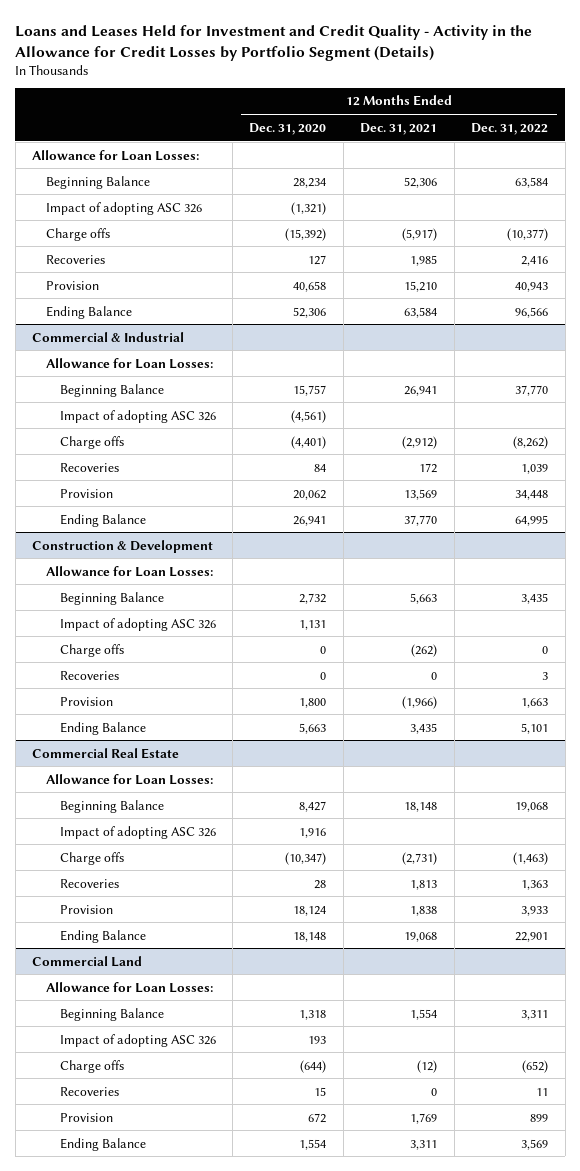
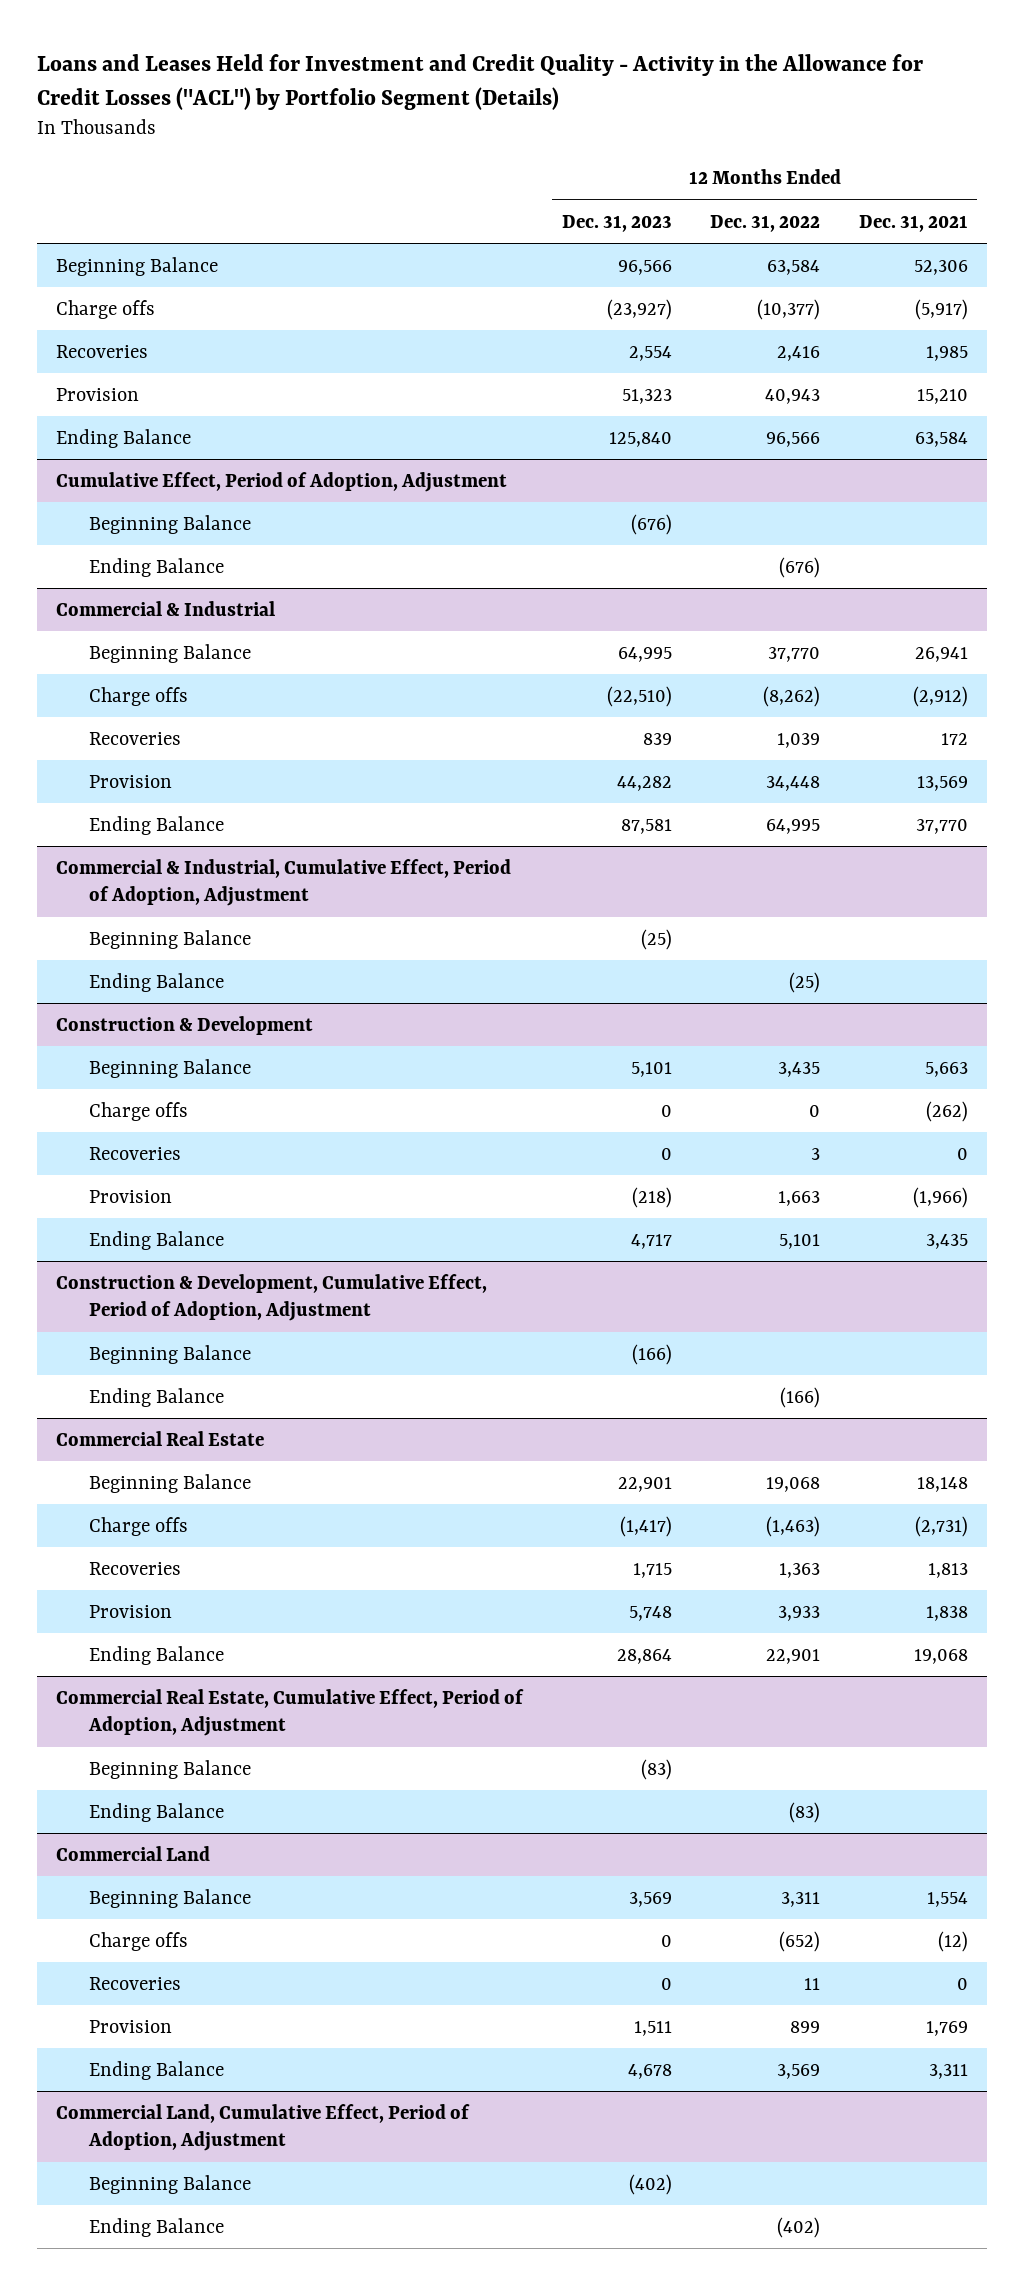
[15,24,533,61] Loans and Leases Held for Investment and Credit Quality - Activity in the Allowance for Credit Losses by Portfolio Segment (Details) -> [36,53,923,110] Loans and Leases Held for Investment and Credit Quality - Activity in the Allowance for Credit Losses ("ACL") by Portfolio Segment (Details)
[249,122,327,135] Dec. 31, 2020 -> none
none -> [561,214,672,232] Dec. 31, 2023
[32,149,200,161] Allowance for Loan Losses: -> none
[45,201,202,215] Impact of adopting ASC 326 -> none
none -> [56,471,508,492] Cumulative Effect, Period of Adoption, Adjustment
none -> [88,514,251,534] Beginning Balance
none -> [88,557,224,577] Ending Balance
[45,357,213,369] Allowance for Loan Losses: -> none
[59,409,216,423] Impact of adopting ASC 326 -> none
none -> [56,858,512,907] Commercial & Industrial, Cumulative Effect, Period of Adoption, Adjustment
none -> [88,929,251,949] Beginning Balance
none -> [88,972,224,992] Ending Balance
[45,565,213,577] Allowance for Loan Losses: -> none
[59,617,216,631] Impact of adopting ASC 326 -> none
none -> [56,1273,488,1322] Construction & Development, Cumulative Effect, Period of Adoption, Adjustment
none -> [88,1344,251,1364] Beginning Balance
none -> [88,1387,224,1407] Ending Balance
[45,773,213,785] Allowance for Loan Losses: -> none
[59,825,216,839] Impact of adopting ASC 326 -> none
none -> [56,1688,525,1737] Commercial Real Estate, Cumulative Effect, Period of Adoption, Adjustment
none -> [88,1759,251,1779] Beginning Balance
none -> [88,1802,224,1822] Ending Balance
[45,981,213,993] Allowance for Loan Losses: -> none
[59,1033,216,1047] Impact of adopting ASC 326 -> none
none -> [56,2103,471,2152] Commercial Land, Cumulative Effect, Period of Adoption, Adjustment
none -> [88,2174,251,2194] Beginning Balance
none -> [88,2217,224,2237] Ending Balance

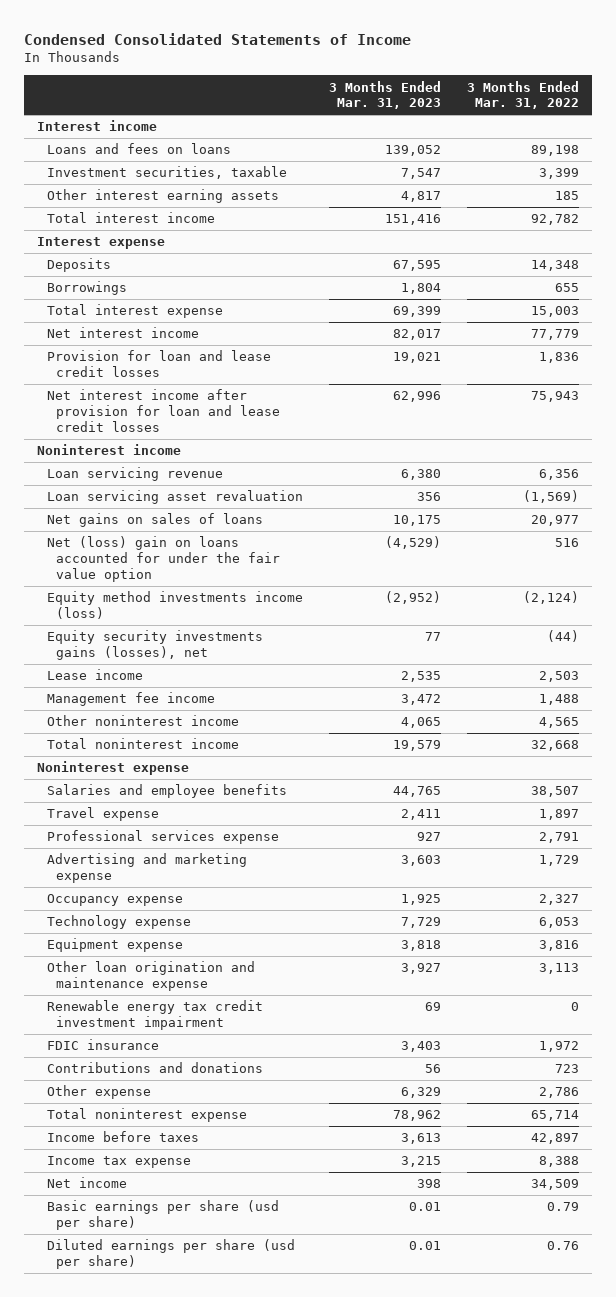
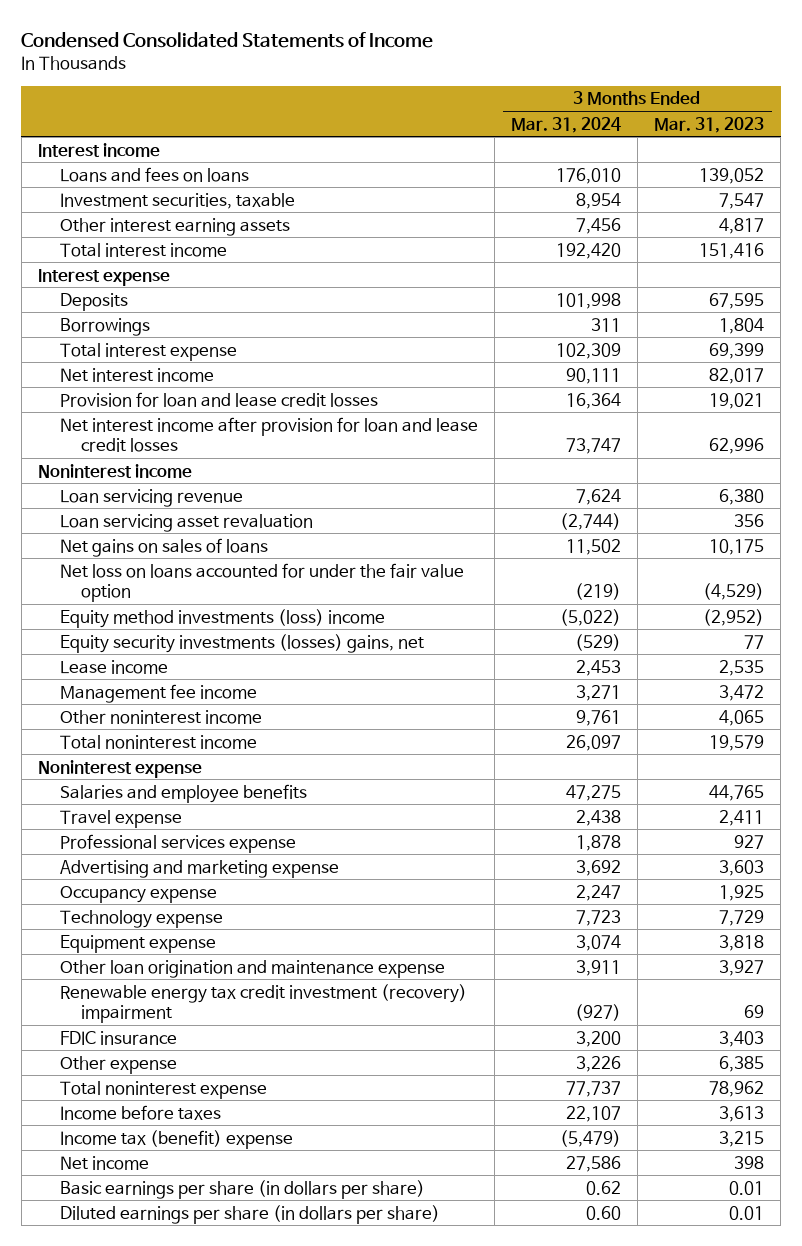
[466,80,579,110] 3 Months Ended Mar. 31, 2022 -> none
none -> [510,116,621,133] Mar. 31, 2024
[46,536,281,582] Net (loss) gain on loans accounted for under the fair value option -> [59,562,464,602] Net loss on loans accounted for under the fair value option
[46,591,303,620] Equity method investments income (loss) -> [59,608,385,628] Equity method investments (loss) income
[46,630,263,661] Equity security investments gains (losses), net -> [59,633,424,653] Equity security investments (losses) gains, net
[46,1000,263,1031] Renewable energy tax credit investment impairment -> [59,983,467,1023] Renewable energy tax credit investment (recovery) impairment
[46,1062,263,1074] Contributions and donations -> none
[400,1087,441,1099] 6,329 -> [718,1055,764,1072] 6,385
[46,1156,191,1169] Income tax expense -> [59,1129,293,1149] Income tax (benefit) expense
[46,1200,279,1231] Basic earnings per share (usd per share) -> [59,1179,425,1199] Basic earnings per share (in dollars per share)
[46,1239,295,1270] Diluted earnings per share (usd per share) -> [59,1204,440,1224] Diluted earnings per share (in dollars per share)

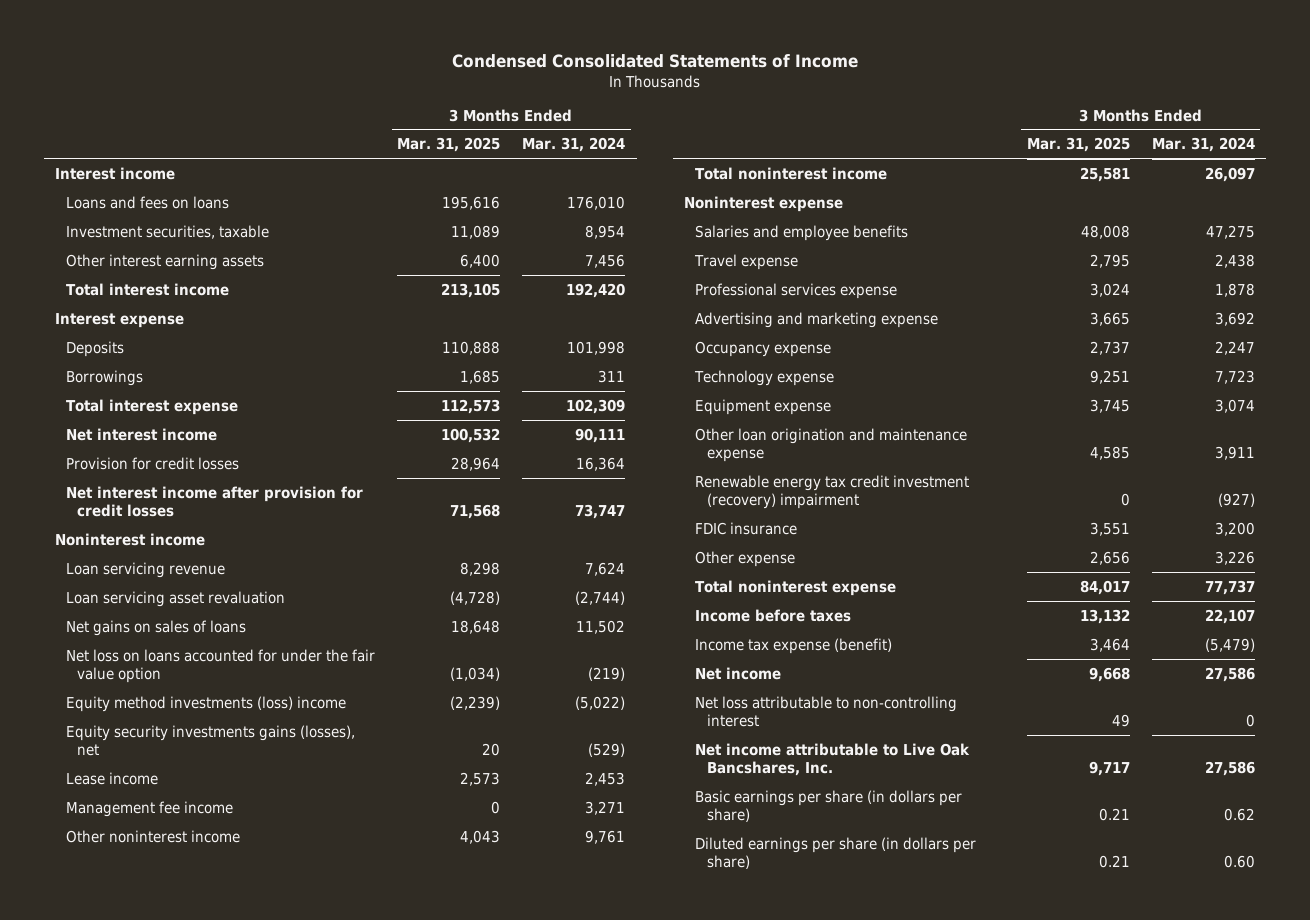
[653,116,764,133] Mar. 31, 2023 -> none
none -> [397,137,501,153] Mar. 31, 2025
[59,391,378,407] Provision for loan and lease credit losses -> [66,456,240,470] Provision for credit losses
[59,416,478,452] Net interest income after provision for loan and lease credit losses -> [66,485,364,518] Net interest income after provision for credit losses
[59,633,424,653] Equity security investments (losses) gains, net -> [66,724,356,757] Equity security investments gains (losses), net
[59,1129,293,1149] Income tax (benefit) expense -> [695,637,893,654] Income tax expense (benefit)
none -> [695,695,958,728] Net loss attributable to non-controlling interest
none -> [695,742,971,777] Net income attributable to Live Oak Bancshares, Inc.

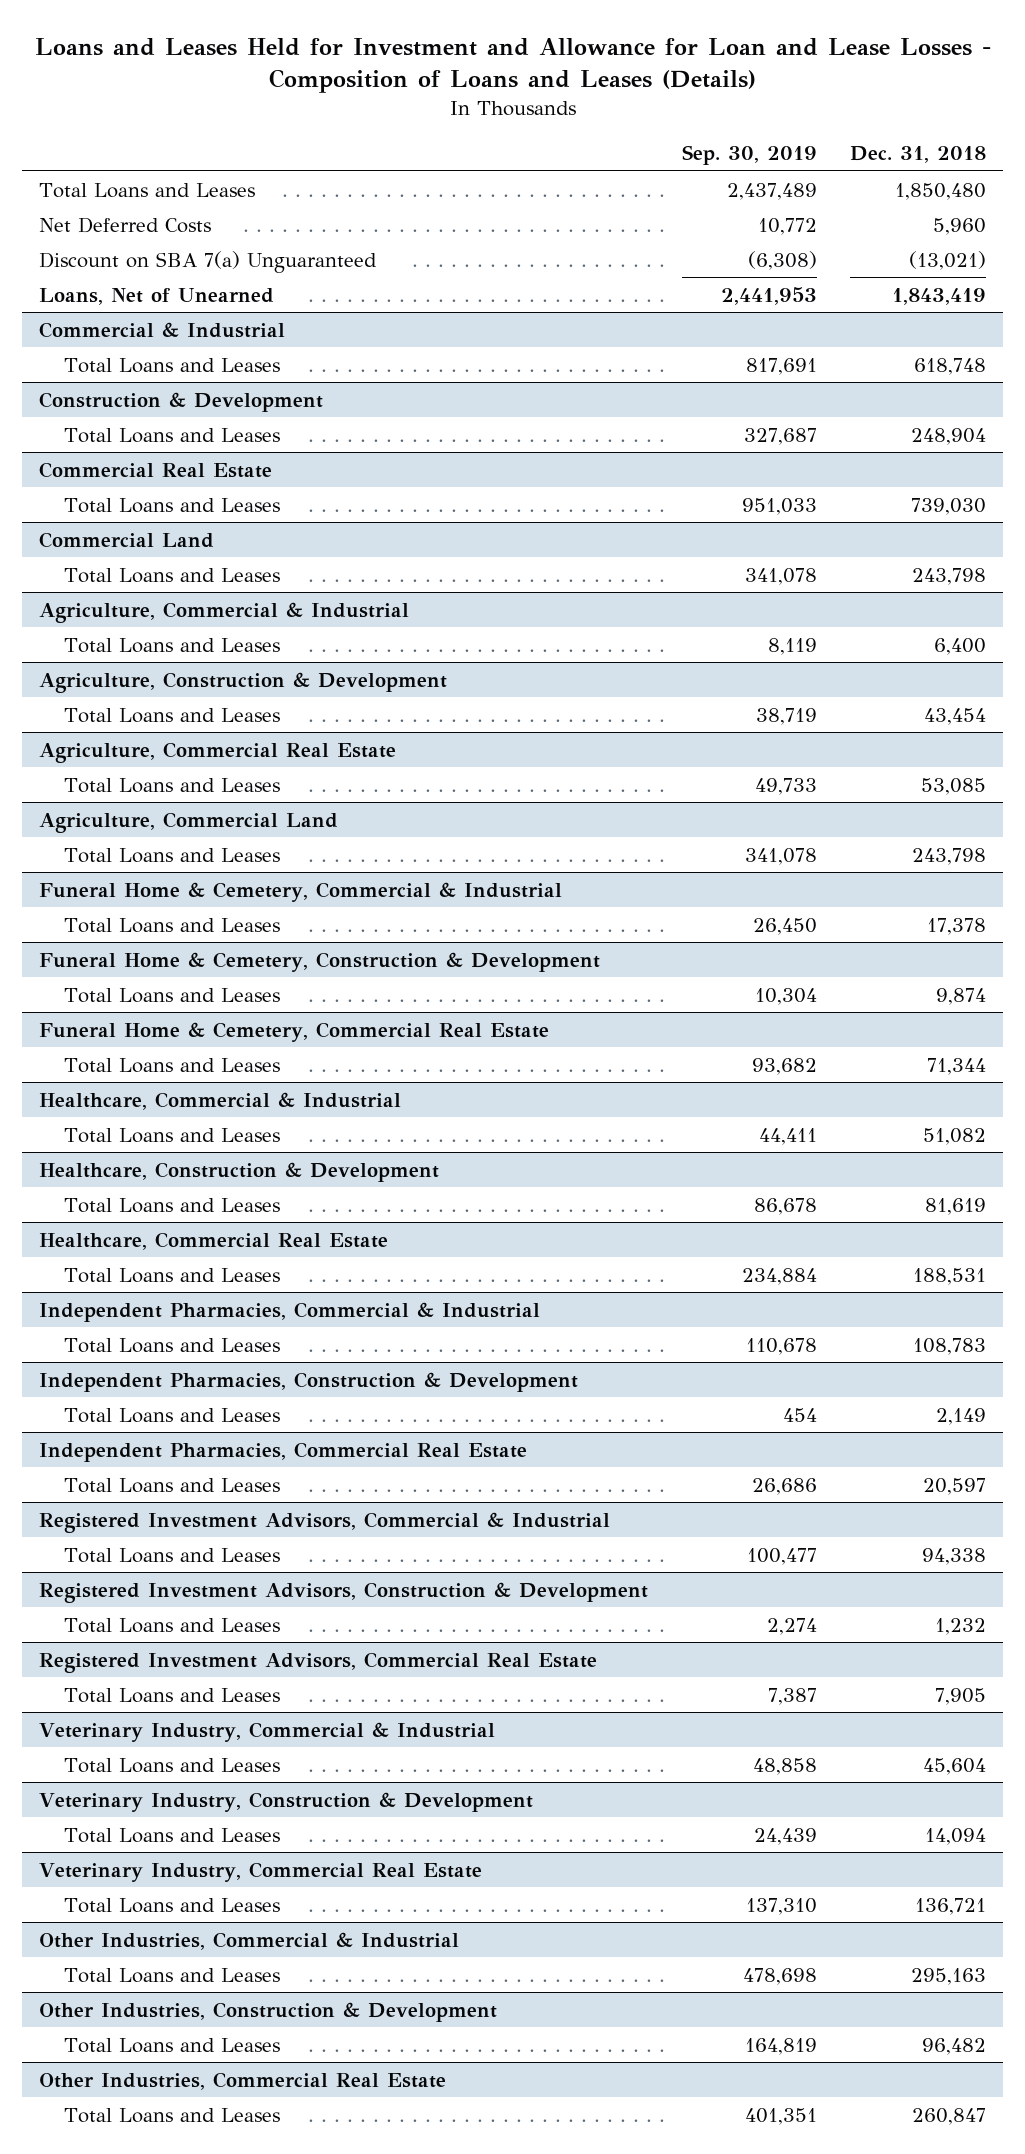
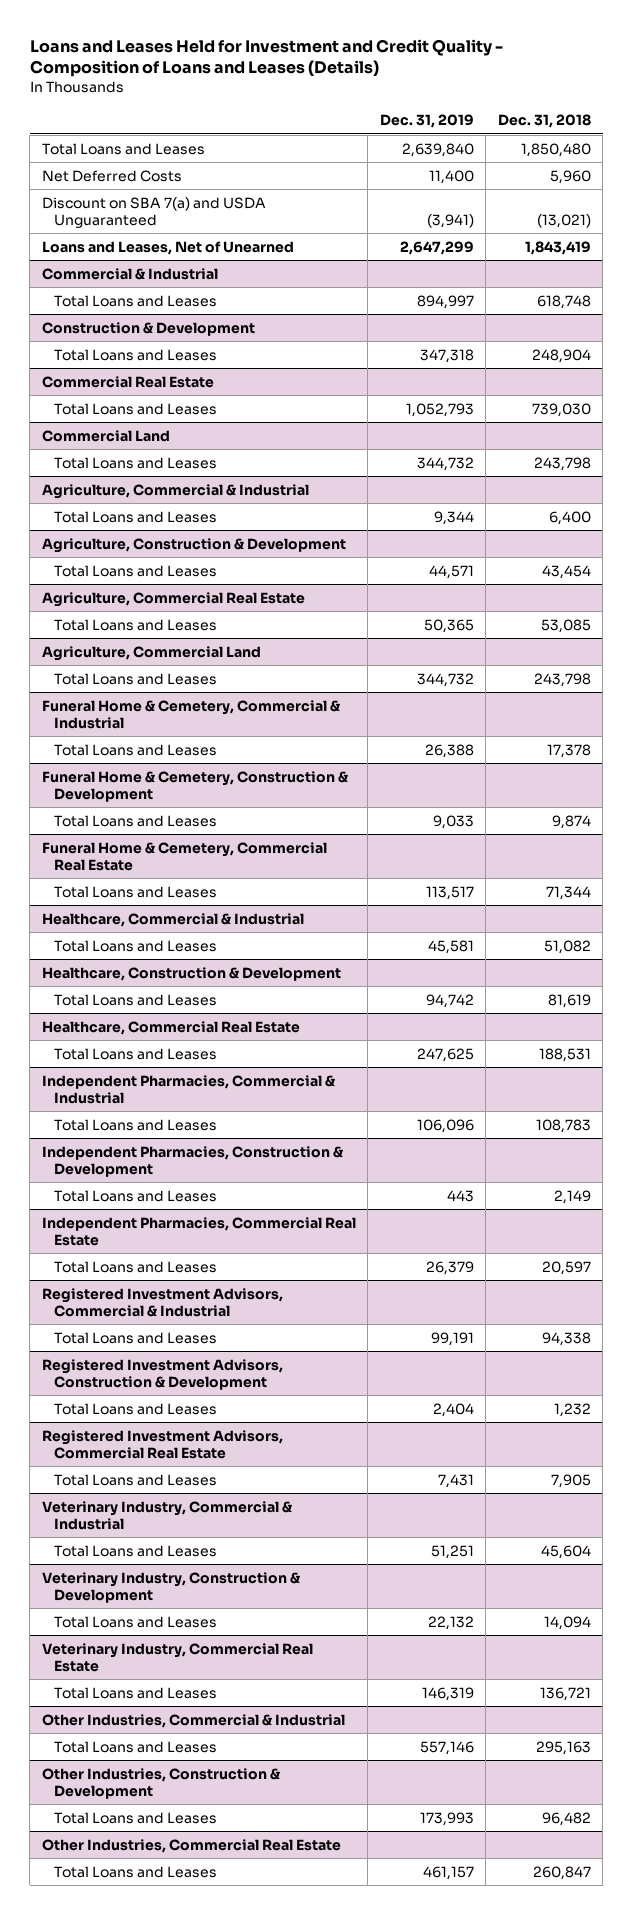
[34,37,991,93] Loans and Leases Held for Investment and Allowance for Loan and Lease Losses - Composition of Loans and Leases (Details) -> [29,38,503,78] Loans and Leases Held for Investment and Credit Quality - Composition of Loans and Leases (Details)
[681,145,817,166] Sep. 30, 2019 -> none
none -> [379,114,474,129] Dec. 31, 2019
[39,250,378,273] Discount on SBA 7(a) Unguaranteed -> [41,196,266,228] Discount on SBA 7(a) and USDA Unguaranteed
[39,287,275,305] Loans, Net of Unearned -> [41,240,294,255] Loans and Leases, Net of Unearned

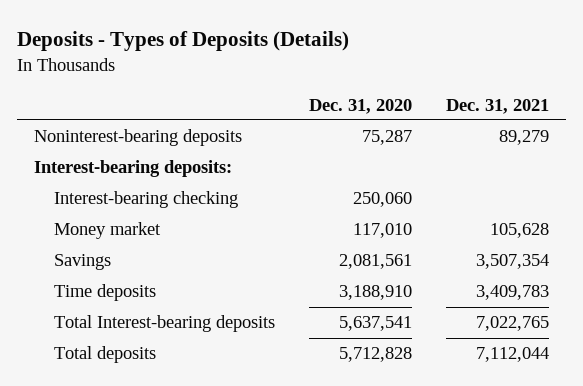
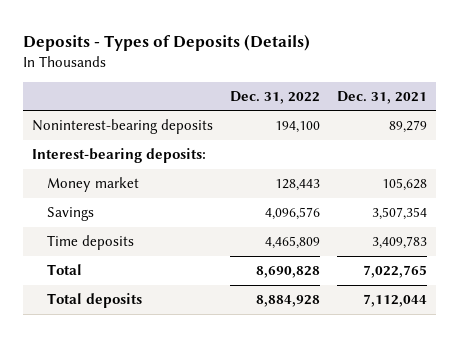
[308,98,412,114] Dec. 31, 2020 -> none
none -> [230,90,321,104] Dec. 31, 2022
[54,191,239,209] Interest-bearing checking -> none
[54,315,276,333] Total Interest-bearing deposits -> [46,264,82,276] Total

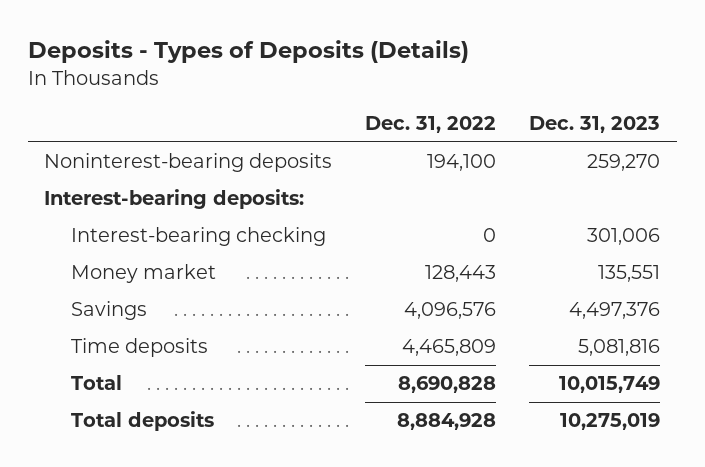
[337,90,428,104] Dec. 31, 2021 -> none
none -> [529,116,661,134] Dec. 31, 2023
none -> [70,227,326,247] Interest-bearing checking

